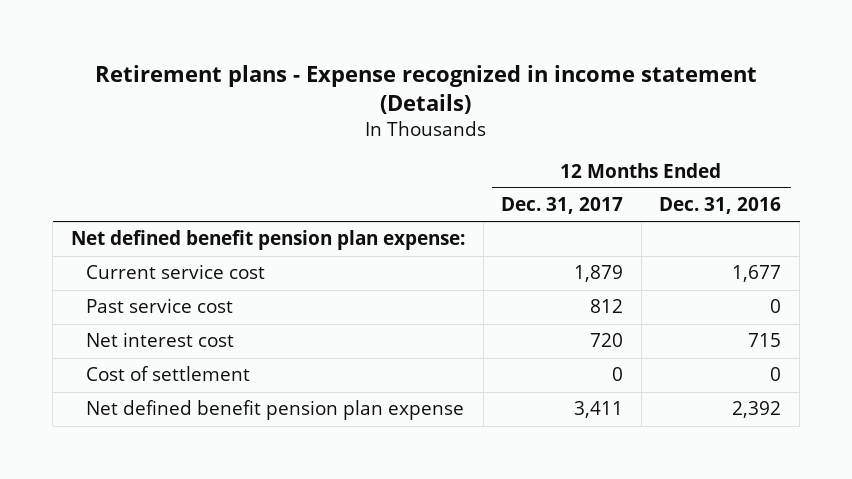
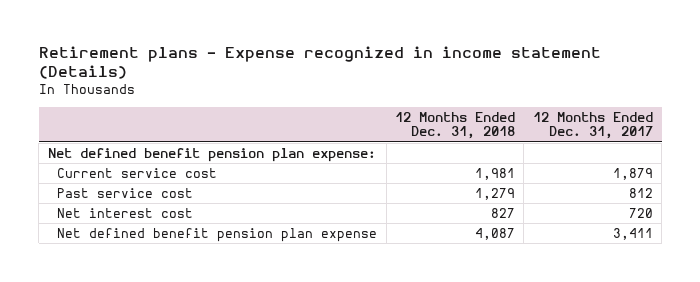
[659,197,782,215] Dec. 31, 2016 -> none
none -> [395,111,516,140] 12 Months Ended Dec. 31, 2018
[85,366,250,382] Cost of settlement -> none

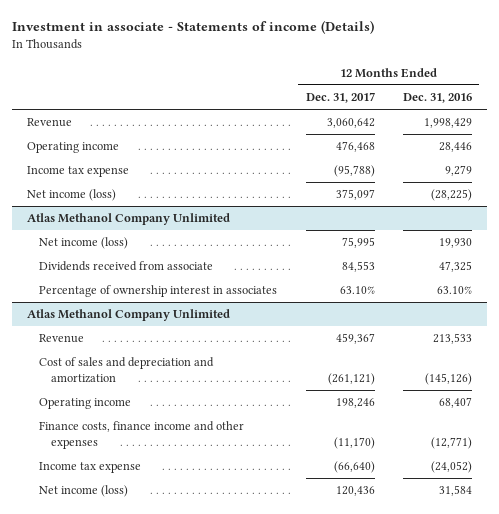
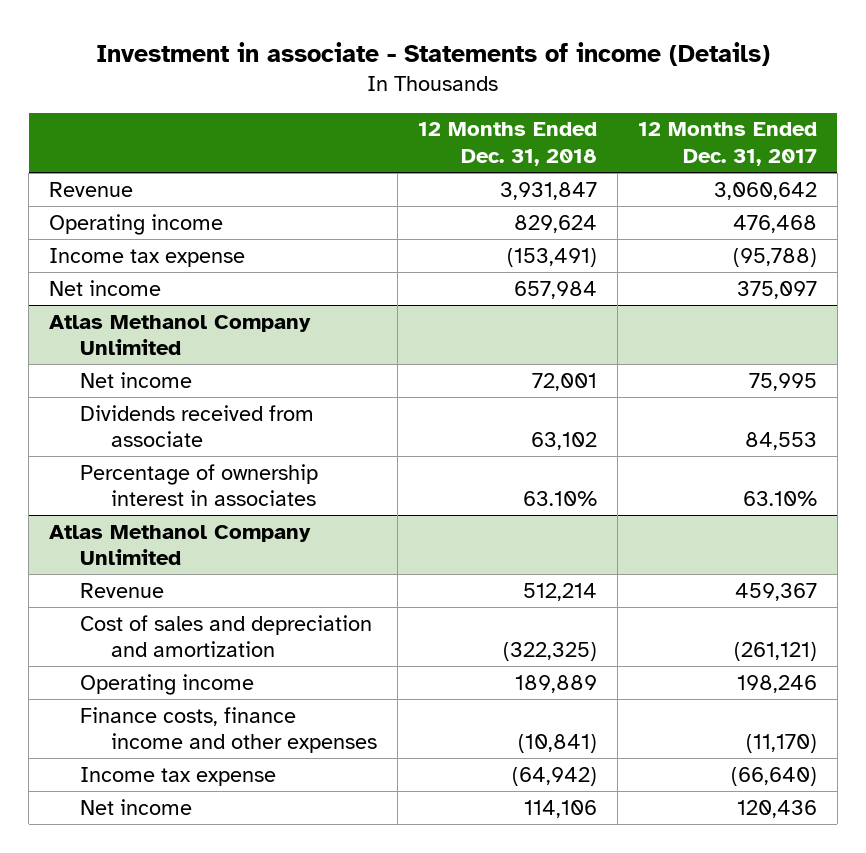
[403,92,473,103] Dec. 31, 2016 -> none
none -> [417,122,597,167] 12 Months Ended Dec. 31, 2018
[26,189,116,202] Net income (loss) -> [49,279,162,296] Net income
[38,237,128,250] Net income (loss) -> [80,371,193,388] Net income
[38,485,128,498] Net income (loss) -> [80,798,193,815] Net income

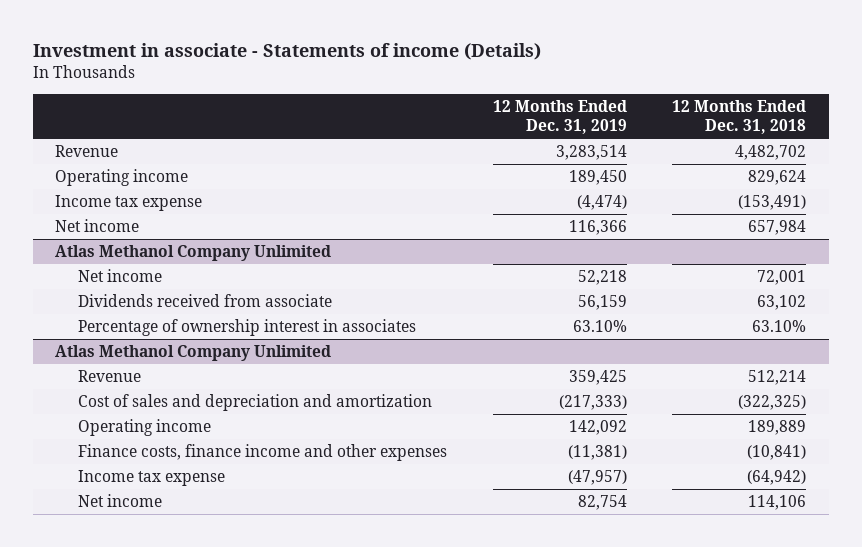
[637,122,817,167] 12 Months Ended Dec. 31, 2017 -> none
none -> [492,99,627,135] 12 Months Ended Dec. 31, 2019
[499,181,597,200] 3,931,847 -> [735,144,807,160] 4,482,702

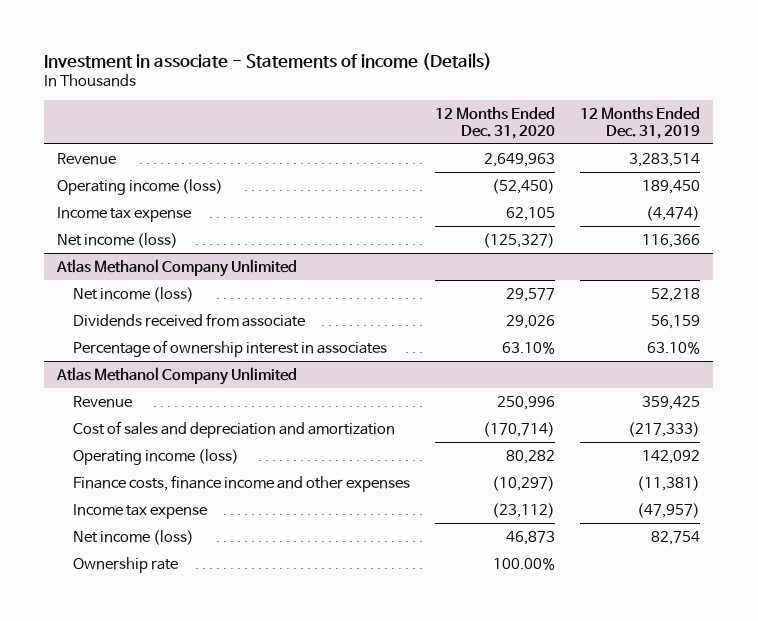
[672,99,807,135] 12 Months Ended Dec. 31, 2018 -> none
none -> [435,106,556,139] 12 Months Ended Dec. 31, 2020
[55,168,189,186] Operating income -> [57,178,224,195] Operating income (loss)
[55,218,140,232] Net income -> [57,232,179,248] Net income (loss)
[78,268,163,282] Net income -> [72,286,194,302] Net income (loss)
[78,418,212,436] Operating income -> [72,448,239,465] Operating income (loss)
[78,493,163,507] Net income -> [72,529,194,545] Net income (loss)
none -> [72,556,178,573] Ownership rate

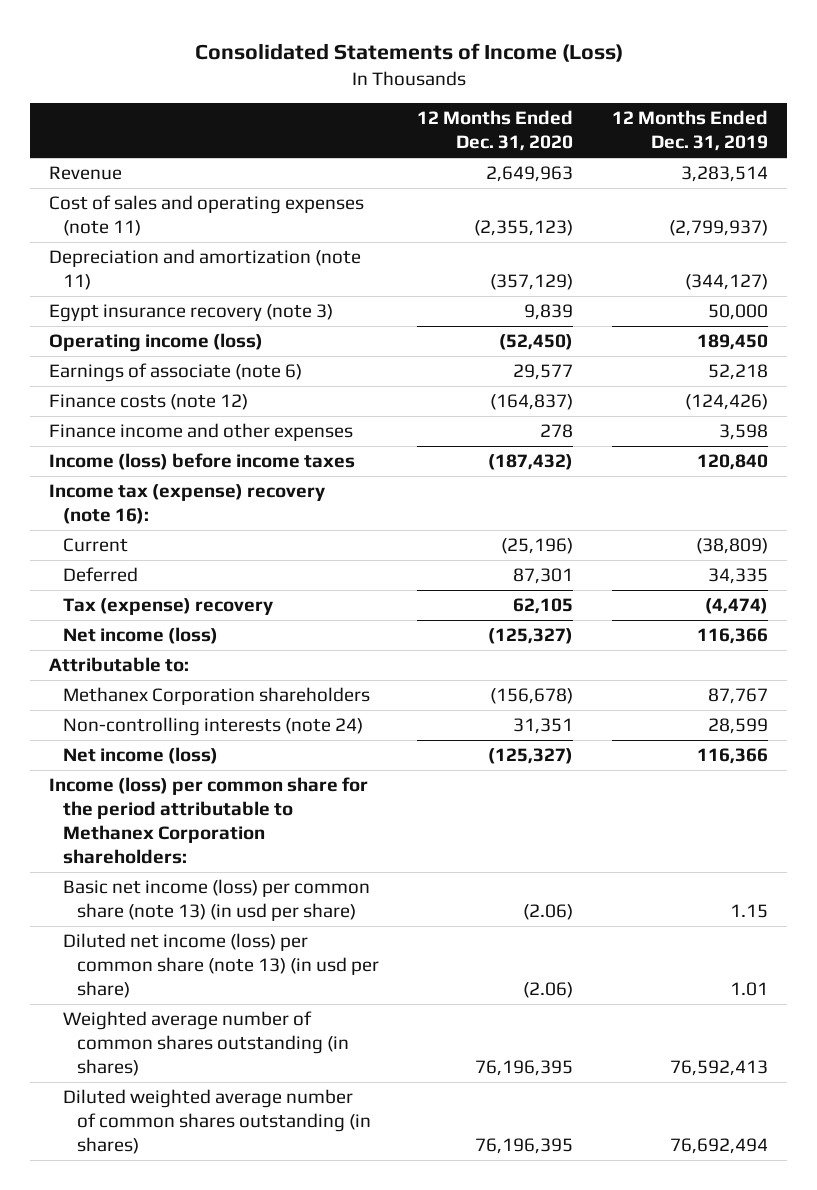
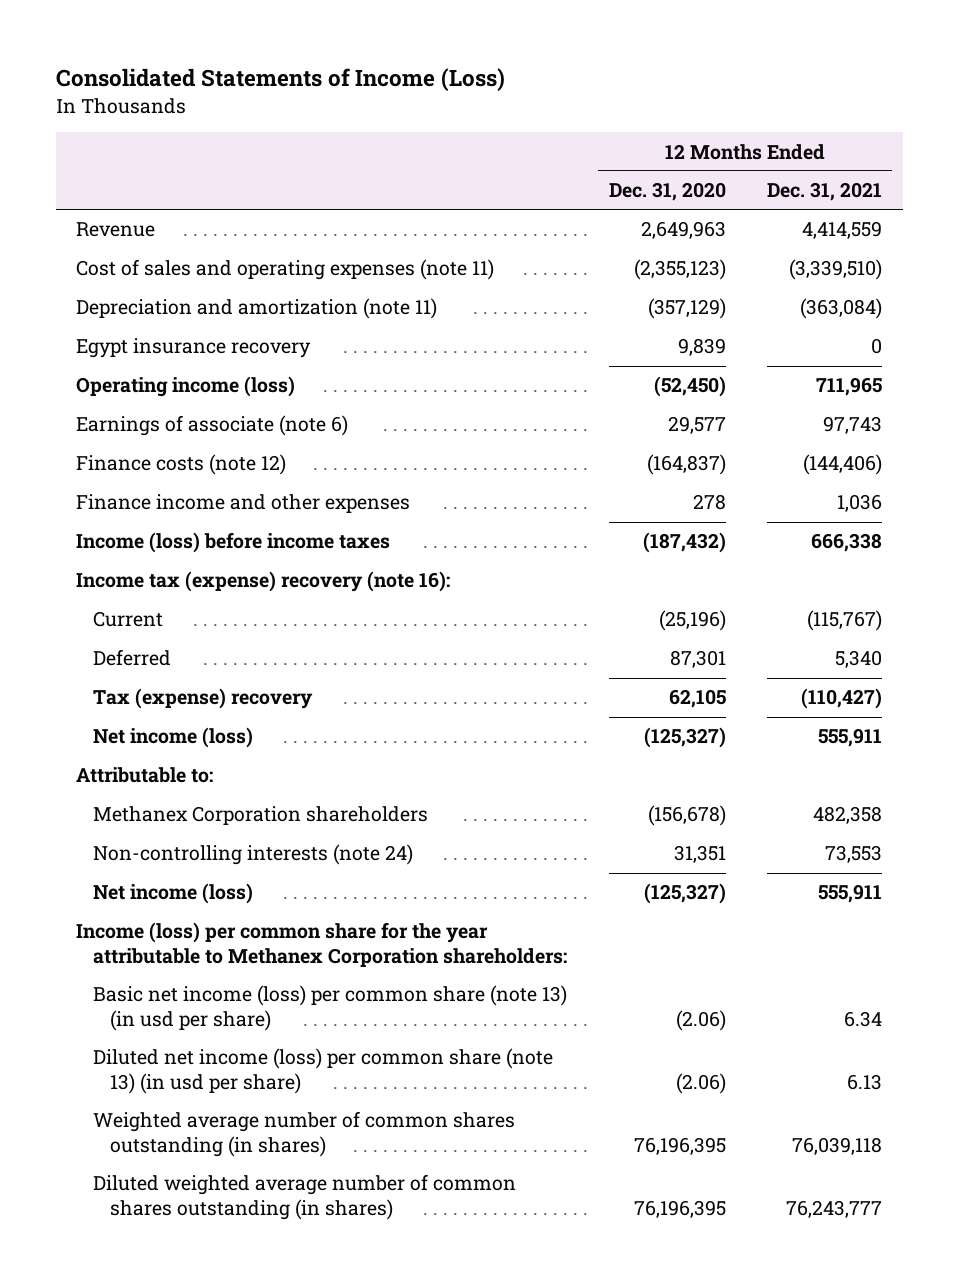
[612,110,769,152] 12 Months Ended Dec. 31, 2019 -> none
none -> [767,182,883,202] Dec. 31, 2021
[49,304,334,323] Egypt insurance recovery (note 3) -> [76,338,312,359] Egypt insurance recovery
[49,777,369,865] Income (loss) per common share for the period attributable to Methanex Corporation shareholders: -> [76,922,567,968] Income (loss) per common share for the year attributable to Methanex Corporation shareholders:

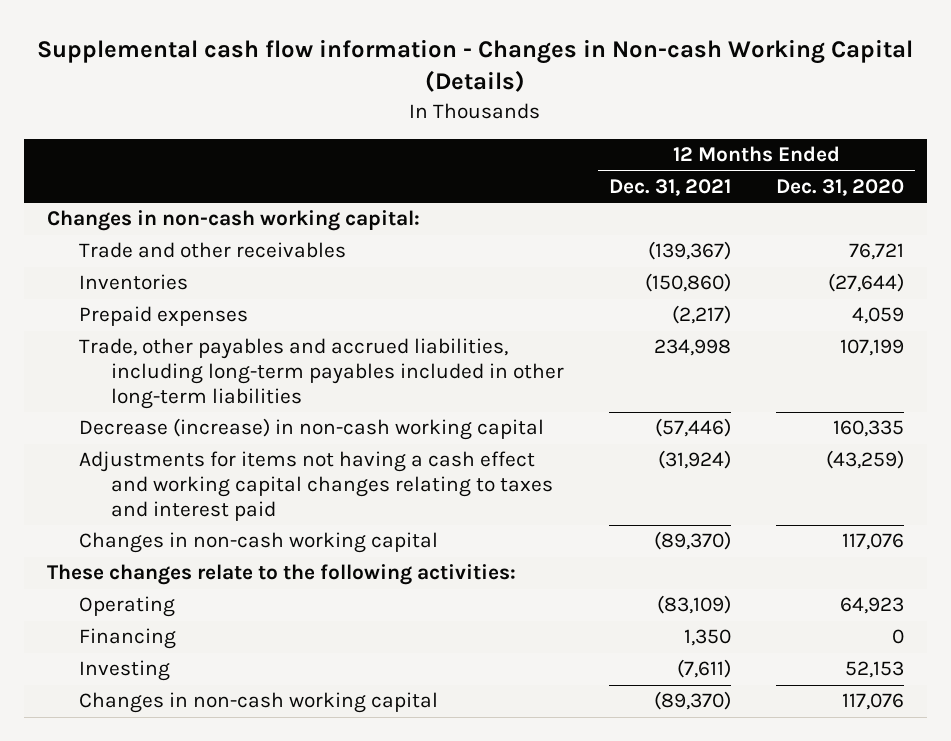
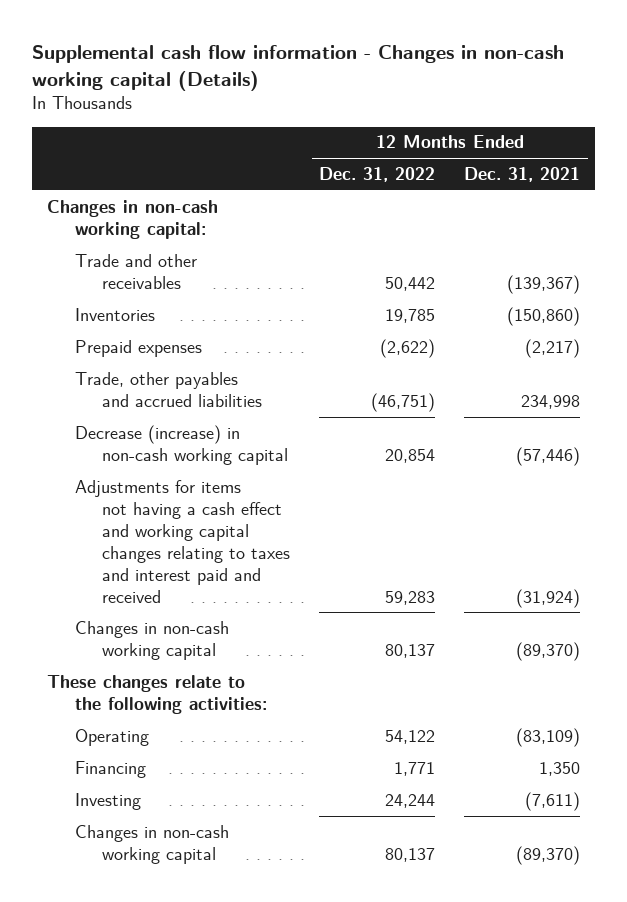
[37,38,914,93] Supplemental cash flow information - Changes in Non-cash Working Capital (Details) -> [32,45,565,92] Supplemental cash flow information - Changes in non-cash working capital (Details)
[776,178,905,196] Dec. 31, 2020 -> none
none -> [319,167,436,183] Dec. 31, 2022
[78,338,565,410] Trade, other payables and accrued liabilities, including long-term payables included in other long-term liabilities -> [74,371,263,407] Trade, other payables and accrued liabilities
[78,451,554,522] Adjustments for items not having a cash effect and working capital changes relating to taxes and interest paid -> [74,479,291,603] Adjustments for items not having a cash effect and working capital changes relating to taxes and interest paid and received

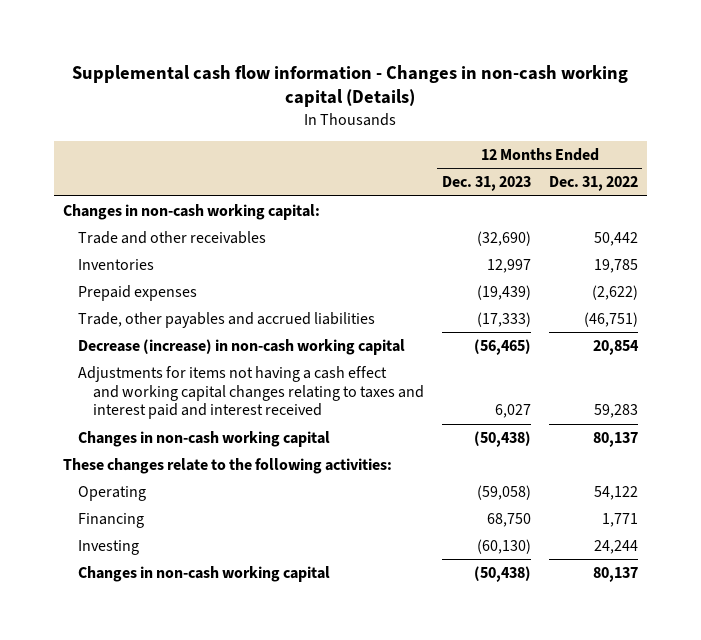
[464,167,581,183] Dec. 31, 2021 -> none
none -> [441,176,531,192] Dec. 31, 2023
[74,479,291,603] Adjustments for items not having a cash effect and working capital changes relating to taxes and interest paid and received -> [77,365,424,420] Adjustments for items not having a cash effect and working capital changes relating to taxes and interest paid and interest received

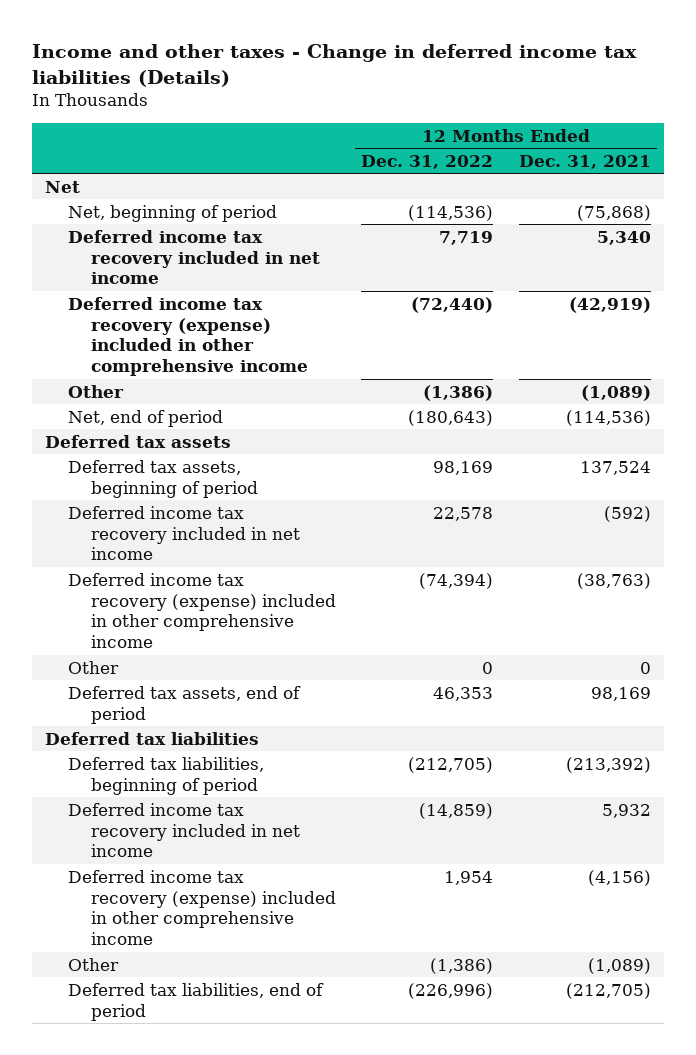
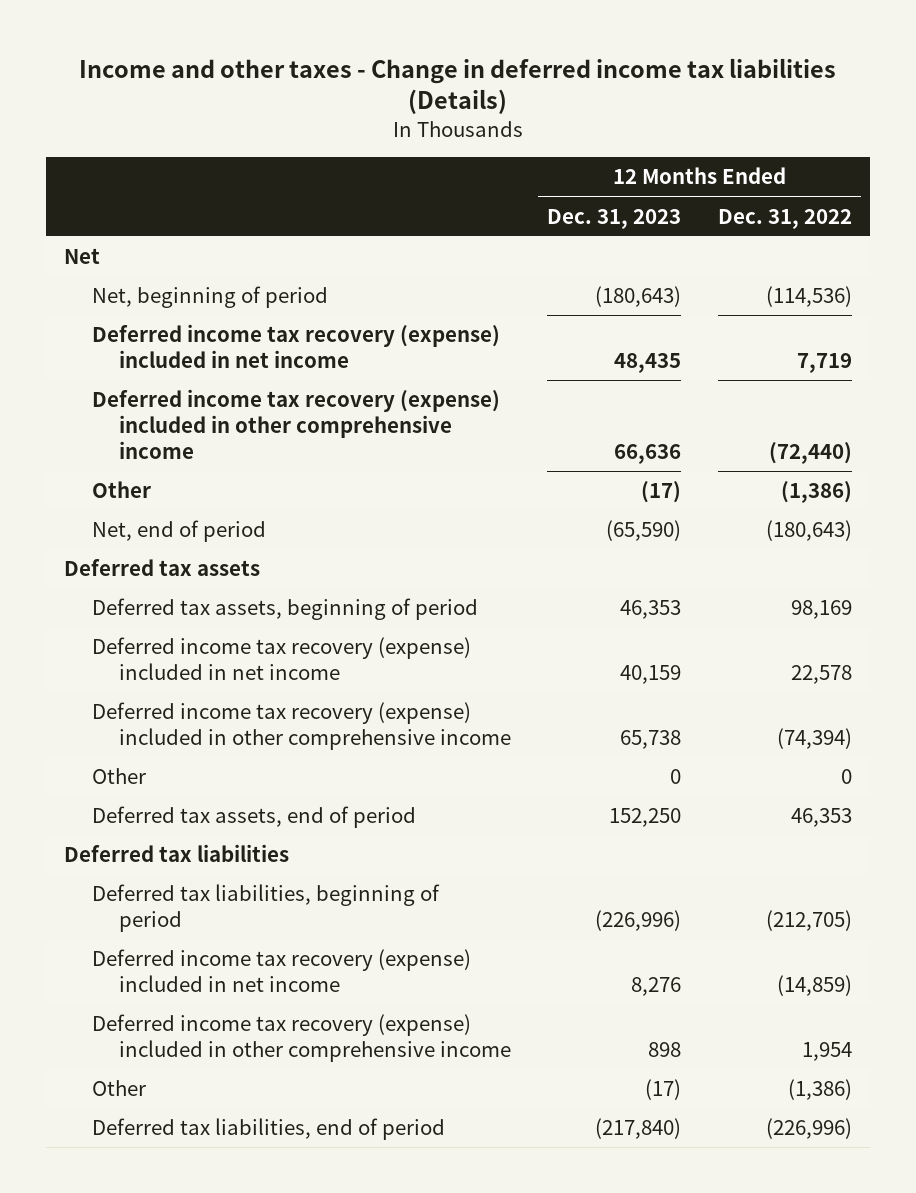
[518,154,651,169] Dec. 31, 2021 -> none
none -> [547,208,682,229] Dec. 31, 2023
[68,229,320,285] Deferred income tax recovery included in net income -> [91,324,500,369] Deferred income tax recovery (expense) included in net income
[68,505,300,561] Deferred income tax recovery included in net income -> [91,637,471,681] Deferred income tax recovery (expense) included in net income
[68,802,300,858] Deferred income tax recovery included in net income -> [91,949,471,993] Deferred income tax recovery (expense) included in net income

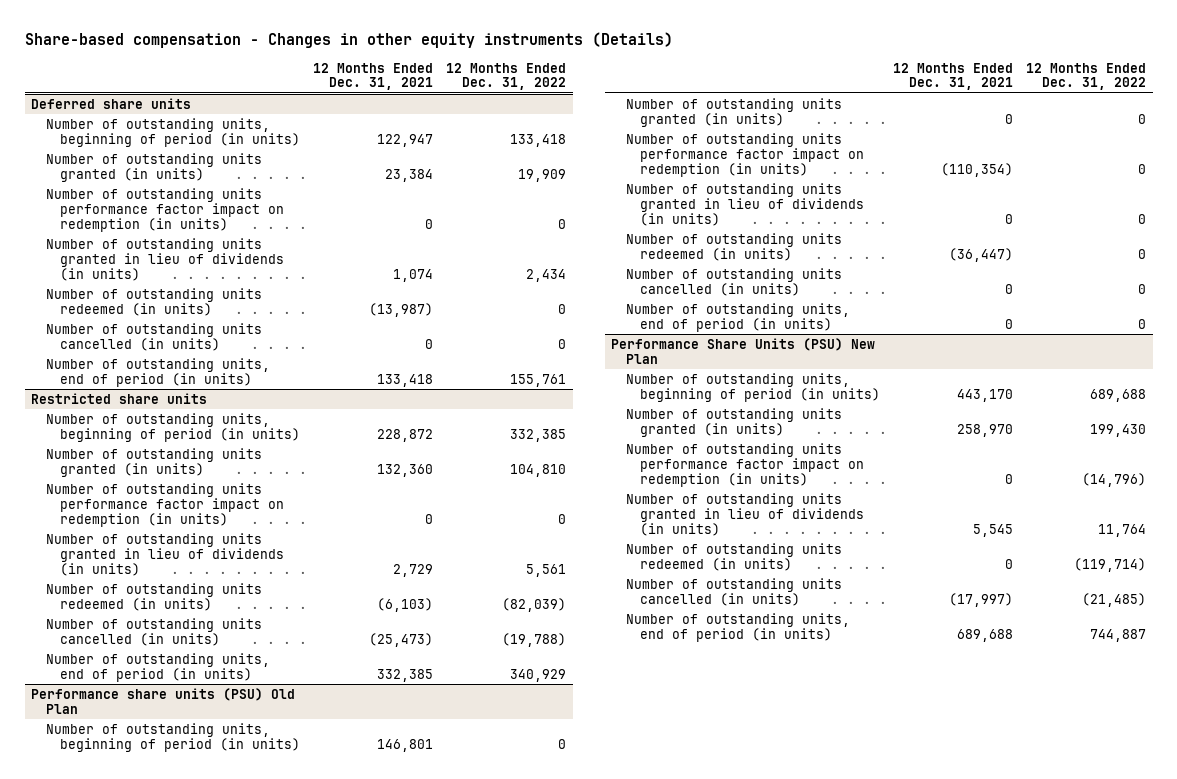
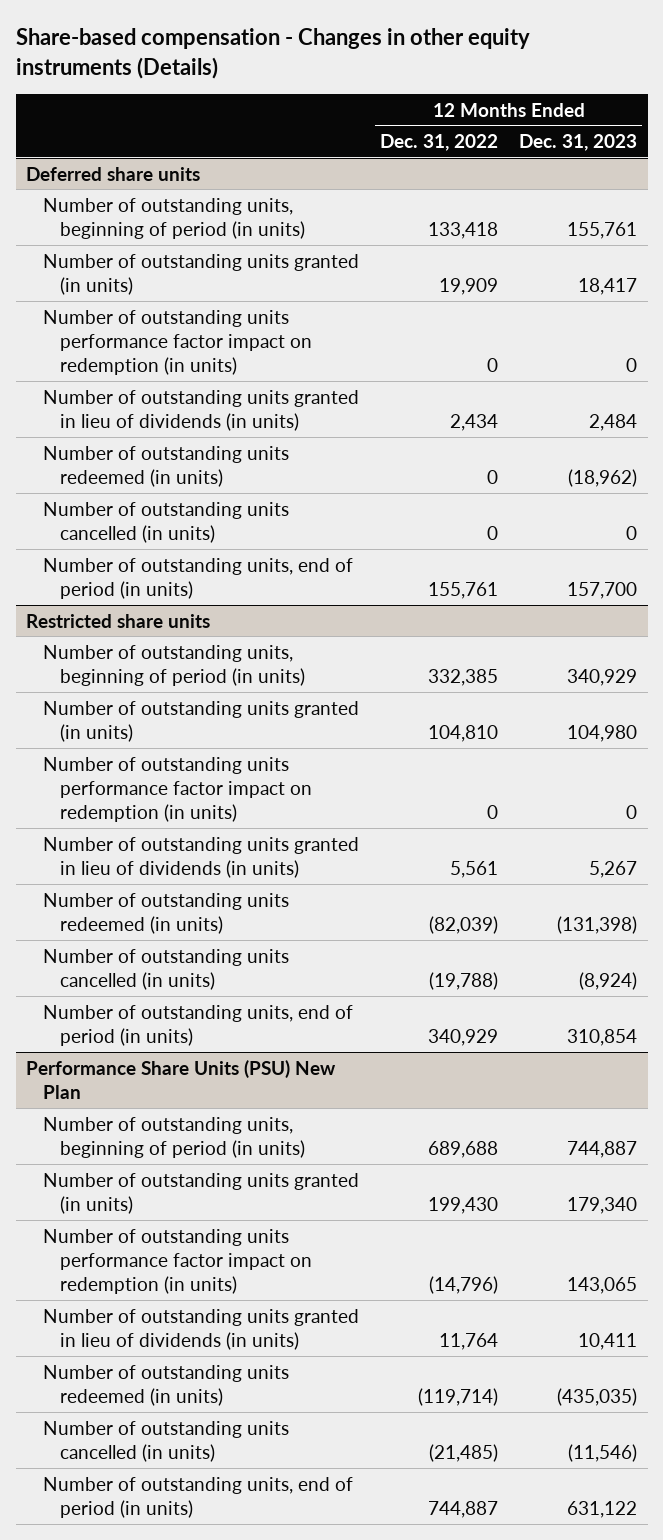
[313,62,434,91] 12 Months Ended Dec. 31, 2021 -> none
none -> [519,133,638,151] Dec. 31, 2023
[31,687,296,714] Performance share units (PSU) Old Plan -> none
[45,722,301,752] Number of outstanding units, beginning of period (in units) -> none
[625,97,842,127] Number of outstanding units granted (in units) -> none
[625,132,865,177] Number of outstanding units performance factor impact on redemption (in units) -> none
[625,182,865,226] Number of outstanding units granted in lieu of dividends (in units) -> none
[625,232,842,261] Number of outstanding units redeemed (in units) -> none
[625,267,842,296] Number of outstanding units cancelled (in units) -> none
[625,302,850,332] Number of outstanding units, end of period (in units) -> none

